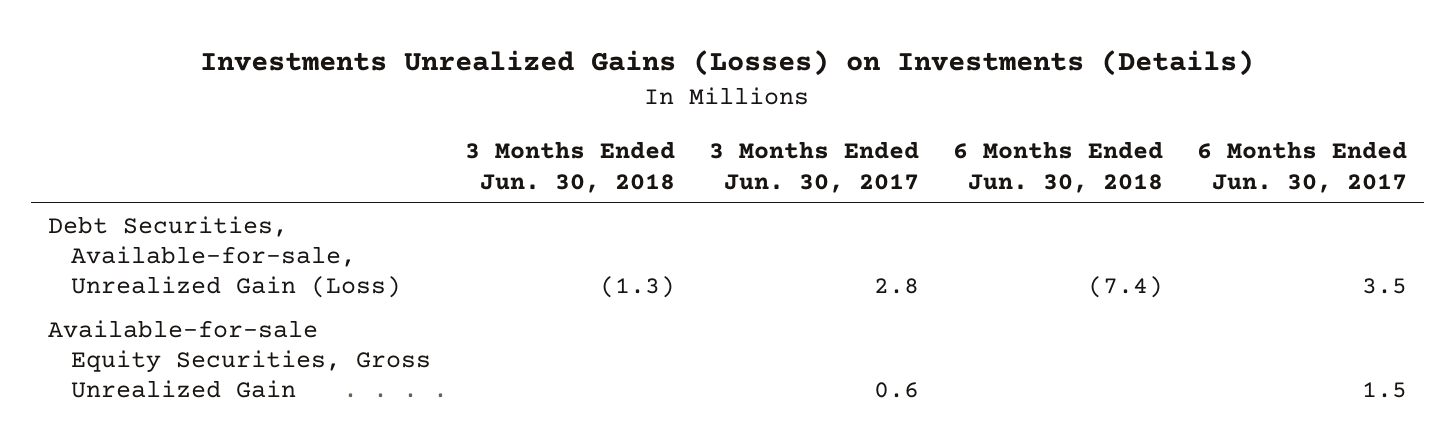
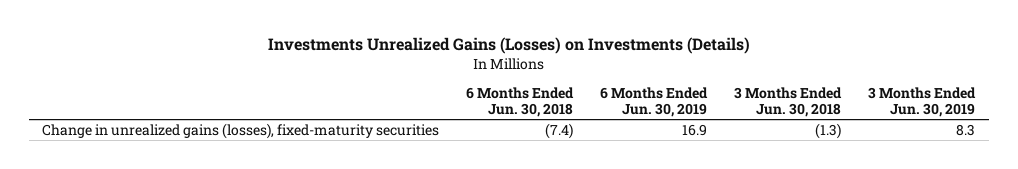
[708,141,919,193] 3 Months Ended Jun. 30, 2017 -> none
[1196,141,1407,193] 6 Months Ended Jun. 30, 2017 -> none
none -> [600,87,709,118] 6 Months Ended Jun. 30, 2019
none -> [868,87,977,118] 3 Months Ended Jun. 30, 2019
[48,319,431,399] Available-for-sale Equity Securities, Gross Unrealized Gain -> none
[48,215,401,299] Debt Securities, Available-for-sale, Unrealized Gain (Loss) -> [42,122,440,139] Change in unrealized gains (losses), fixed-maturity securities

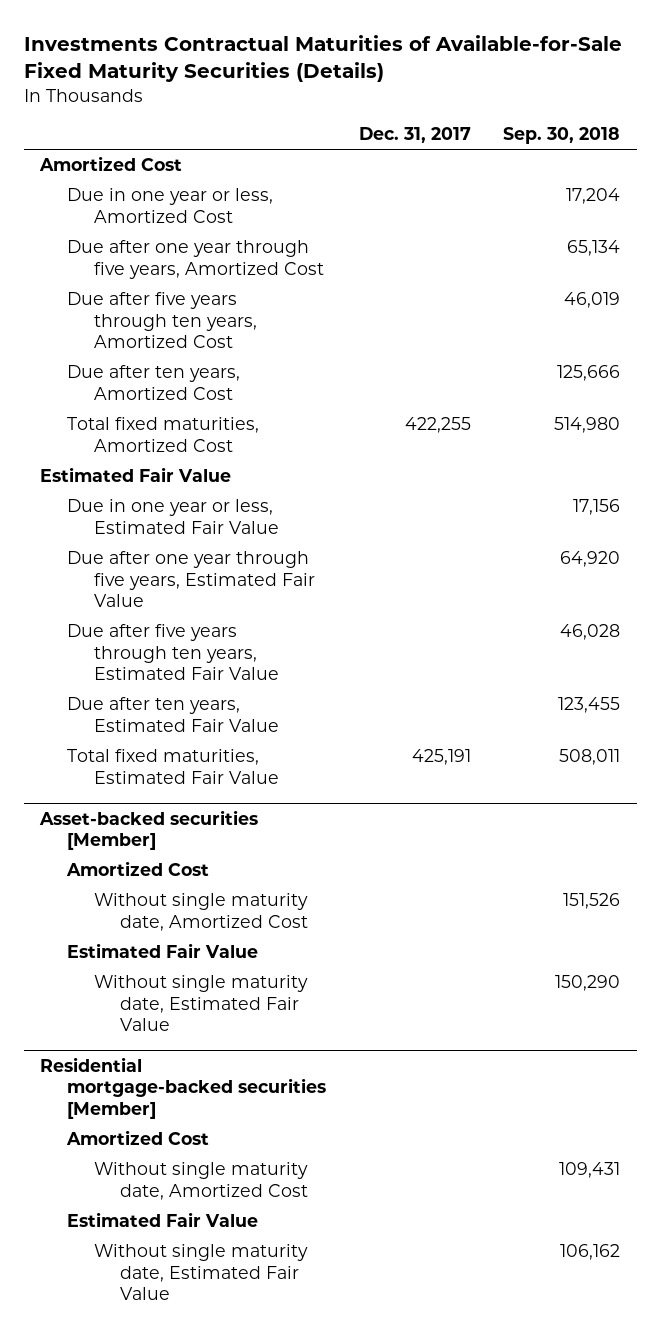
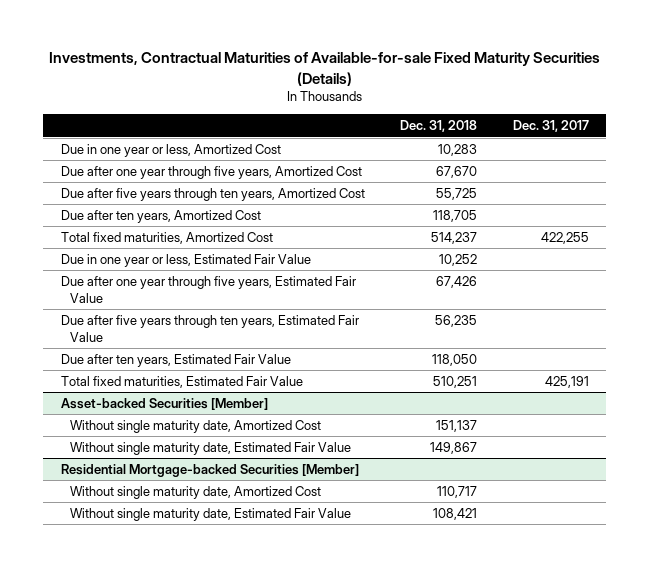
[23,34,622,83] Investments Contractual Maturities of Available-for-Sale Fixed Maturity Securities (Details) -> [48,52,600,86] Investments, Contractual Maturities of Available-for-sale Fixed Maturity Securities (Details)
[503,127,621,145] Sep. 30, 2018 -> none
none -> [400,120,478,133] Dec. 31, 2018
[39,156,183,172] Amortized Cost -> none
[40,467,232,483] Estimated Fair Value -> none
[65,861,209,877] Amortized Cost -> none
[39,809,259,851] Asset-backed securities [Member] -> [60,397,268,410] Asset-backed Securities [Member]
[66,943,258,959] Estimated Fair Value -> none
[65,1130,209,1146] Amortized Cost -> none
[40,1056,326,1119] Residential mortgage-backed securities [Member] -> [60,463,359,477] Residential Mortgage-backed Securities [Member]
[66,1212,258,1228] Estimated Fair Value -> none

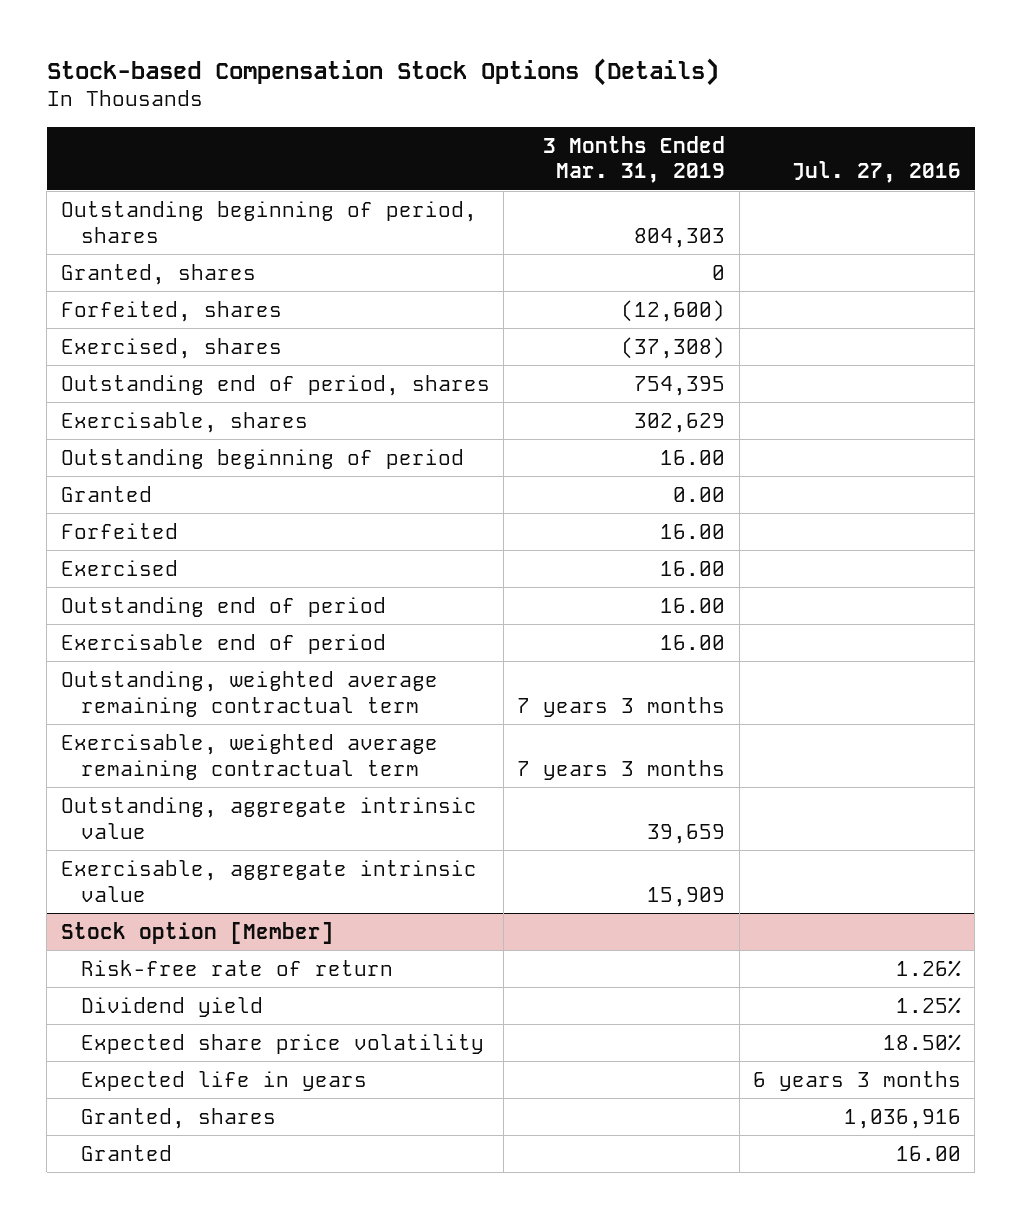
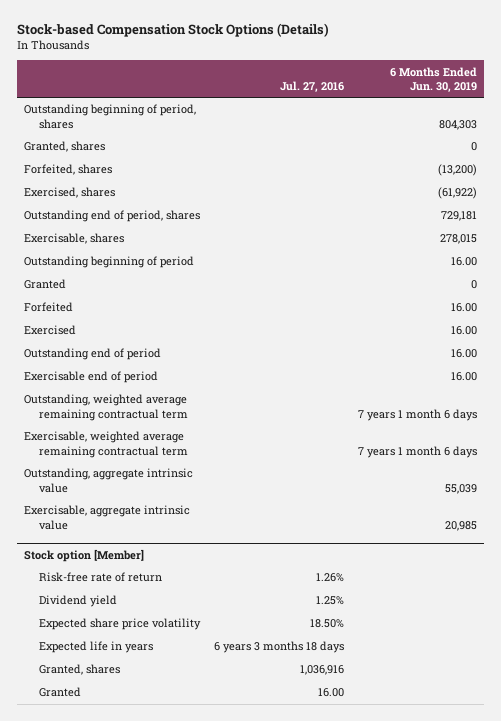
[543,135,726,184] 3 Months Ended Mar. 31, 2019 -> none
none -> [390,66,478,93] 6 Months Ended Jun. 30, 2019
[752,1070,961,1091] 6 years 3 months -> [213,641,344,654] 6 years 3 months 18 days

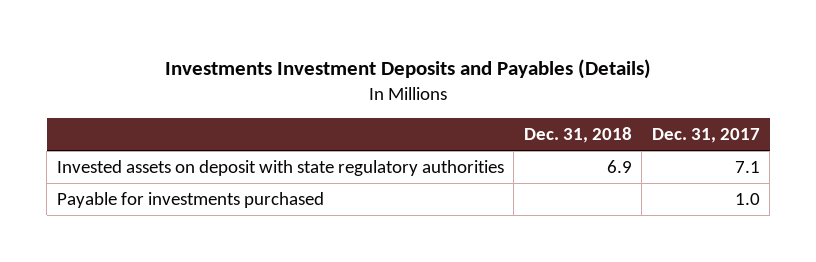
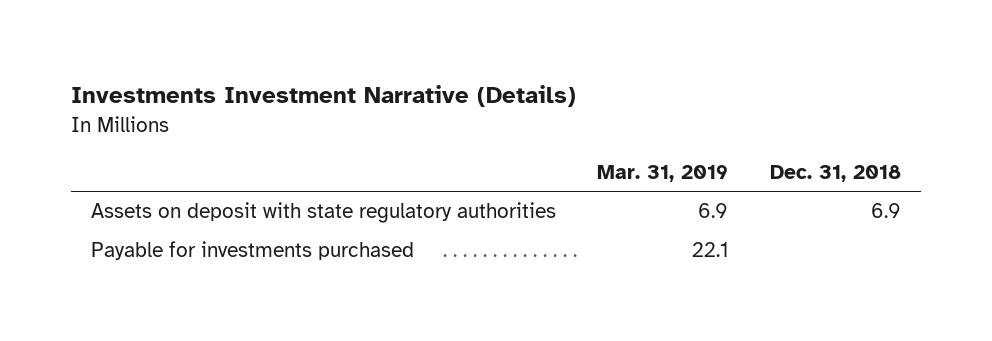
[165,59,652,80] Investments Investment Deposits and Payables (Details) -> [70,85,576,108] Investments Investment Narrative (Details)
[651,127,760,143] Dec. 31, 2017 -> none
none -> [597,165,729,183] Mar. 31, 2019
[56,159,504,176] Invested assets on deposit with state regulatory authorities -> [91,202,557,224] Assets on deposit with state regulatory authorities

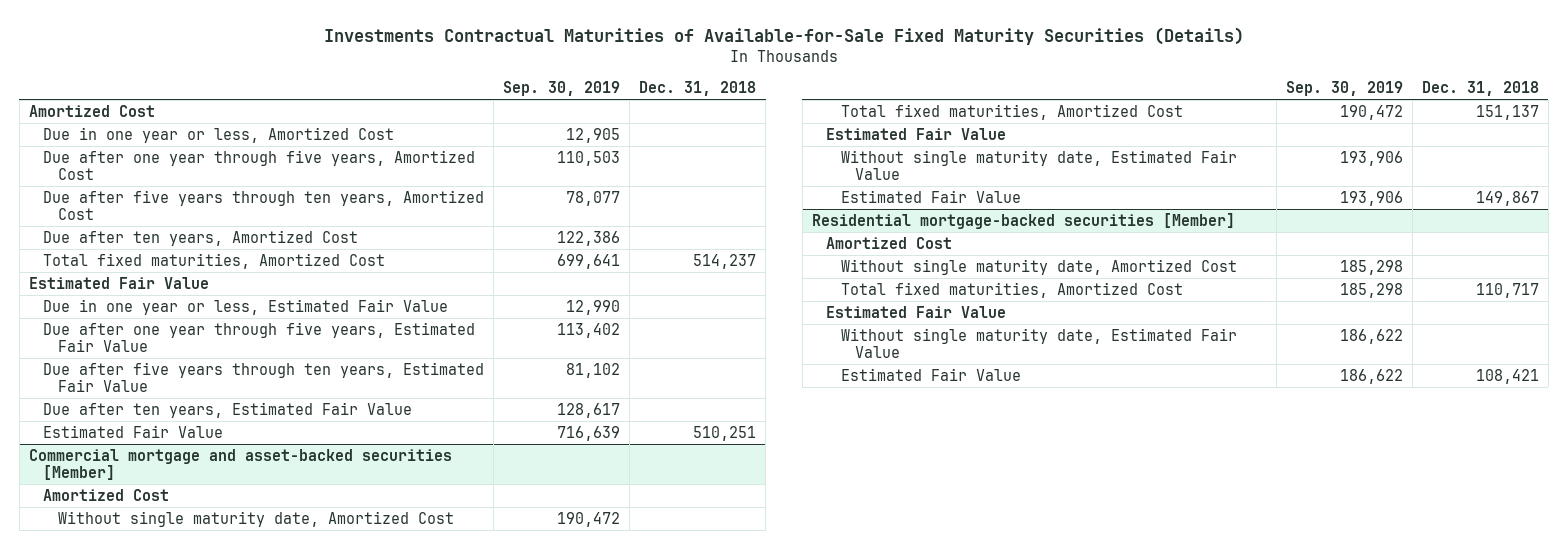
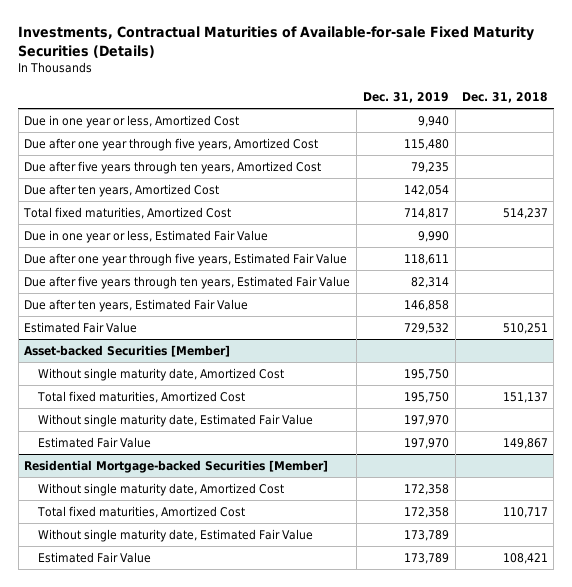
[323,26,1244,45] Investments Contractual Maturities of Available-for-Sale Fixed Maturity Securities (Details) -> [18,25,535,58] Investments, Contractual Maturities of Available-for-sale Fixed Maturity Securities (Details)
[503,80,621,96] Sep. 30, 2019 -> none
none -> [362,91,449,103] Dec. 31, 2019
[28,104,155,117] Amortized Cost -> none
[28,276,209,289] Estimated Fair Value -> none
[43,488,170,501] Amortized Cost -> none
[28,448,452,480] Commercial mortgage and asset-backed securities [Member] -> [24,345,231,358] Asset-backed Securities [Member]
[826,127,1007,140] Estimated Fair Value -> none
[826,236,953,249] Amortized Cost -> none
[811,212,1235,229] Residential mortgage-backed securities [Member] -> [24,460,329,474] Residential Mortgage-backed Securities [Member]
[826,305,1007,318] Estimated Fair Value -> none

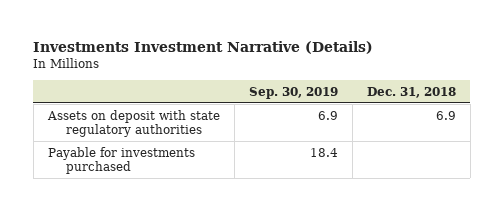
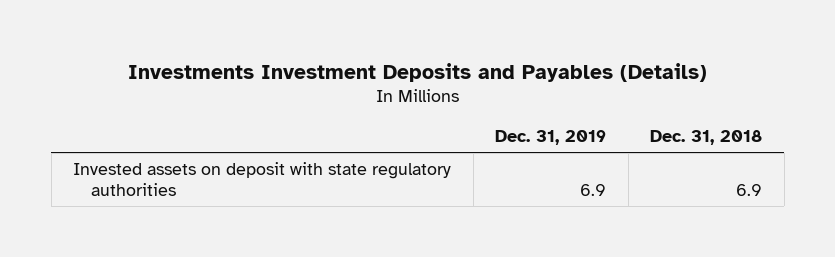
[33,40,374,54] Investments Investment Narrative (Details) -> [127,62,707,82] Investments Investment Deposits and Payables (Details)
[248,86,338,99] Sep. 30, 2019 -> none
none -> [495,130,607,146] Dec. 31, 2019
[47,146,195,175] Payable for investments purchased -> none
[46,109,220,138] Assets on deposit with state regulatory authorities -> [73,161,452,196] Invested assets on deposit with state regulatory authorities

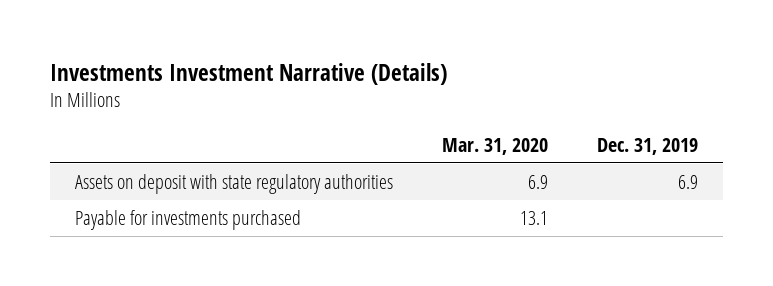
[127,62,707,82] Investments Investment Deposits and Payables (Details) -> [49,62,447,85] Investments Investment Narrative (Details)
[650,130,763,146] Dec. 31, 2018 -> none
none -> [441,137,548,155] Mar. 31, 2020
[73,161,452,196] Invested assets on deposit with state regulatory authorities -> [74,173,393,194] Assets on deposit with state regulatory authorities
none -> [74,209,301,230] Payable for investments purchased

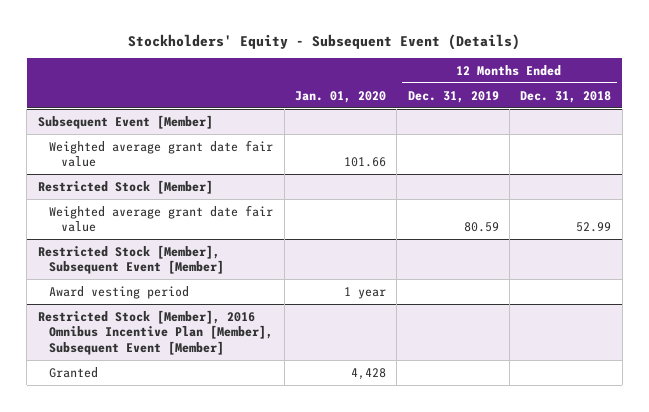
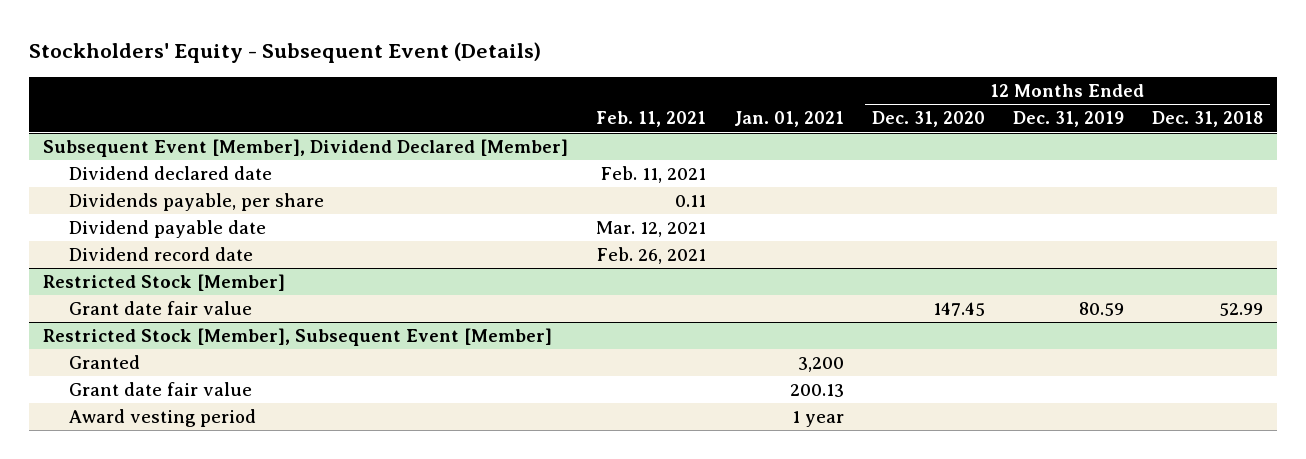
[294,90,386,103] Jan. 01, 2020 -> none
none -> [596,111,707,128] Feb. 11, 2021
none -> [734,111,845,128] Jan. 01, 2021
none -> [871,111,985,128] Dec. 31, 2020
[49,139,274,168] Weighted average grant date fair value -> none
[37,114,213,129] Subsequent Event [Member] -> [43,139,569,158] Subsequent Event [Member], Dividend Declared [Member]
none -> [68,166,272,181] Dividend declared date
none -> [68,193,324,212] Dividends payable, per share
none -> [68,220,266,239] Dividend payable date
none -> [68,247,253,262] Dividend record date
[49,204,274,233] Weighted average grant date fair value -> [68,301,252,316] Grant date fair value
none -> [68,355,140,370] Granted
none -> [68,382,252,397] Grant date fair value
[37,309,274,355] Restricted Stock [Member], 2016 Omnibus Incentive Plan [Member], Subsequent Event [Member] -> none
[49,366,99,378] Granted -> none

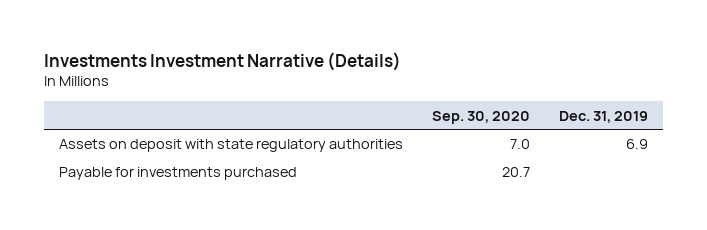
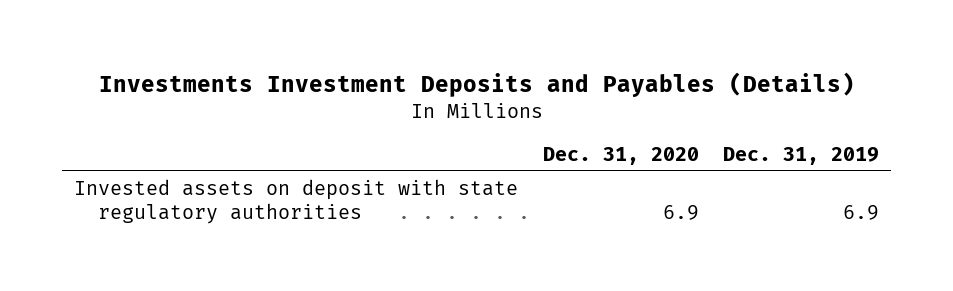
[43,51,401,71] Investments Investment Narrative (Details) -> [98,72,855,98] Investments Investment Deposits and Payables (Details)
[431,110,530,124] Sep. 30, 2020 -> none
none -> [542,146,699,165] Dec. 31, 2020
[58,167,297,181] Payable for investments purchased -> none
[58,139,403,153] Assets on deposit with state regulatory authorities -> [74,179,519,224] Invested assets on deposit with state regulatory authorities

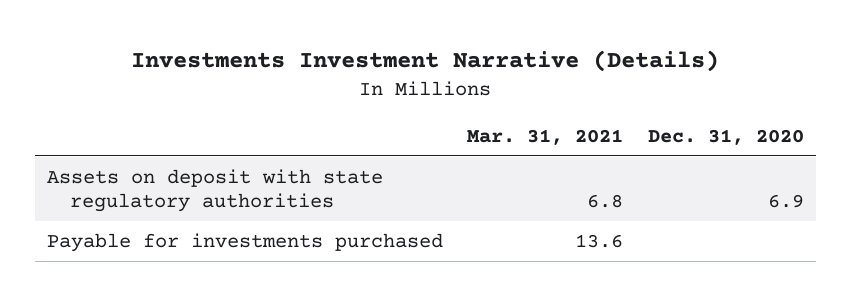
[98,72,855,98] Investments Investment Deposits and Payables (Details) -> [131,50,720,73] Investments Investment Narrative (Details)
[722,146,879,165] Dec. 31, 2019 -> none
none -> [467,128,624,145] Mar. 31, 2021
[74,179,519,224] Invested assets on deposit with state regulatory authorities -> [46,169,383,213] Assets on deposit with state regulatory authorities
none -> [46,233,443,253] Payable for investments purchased

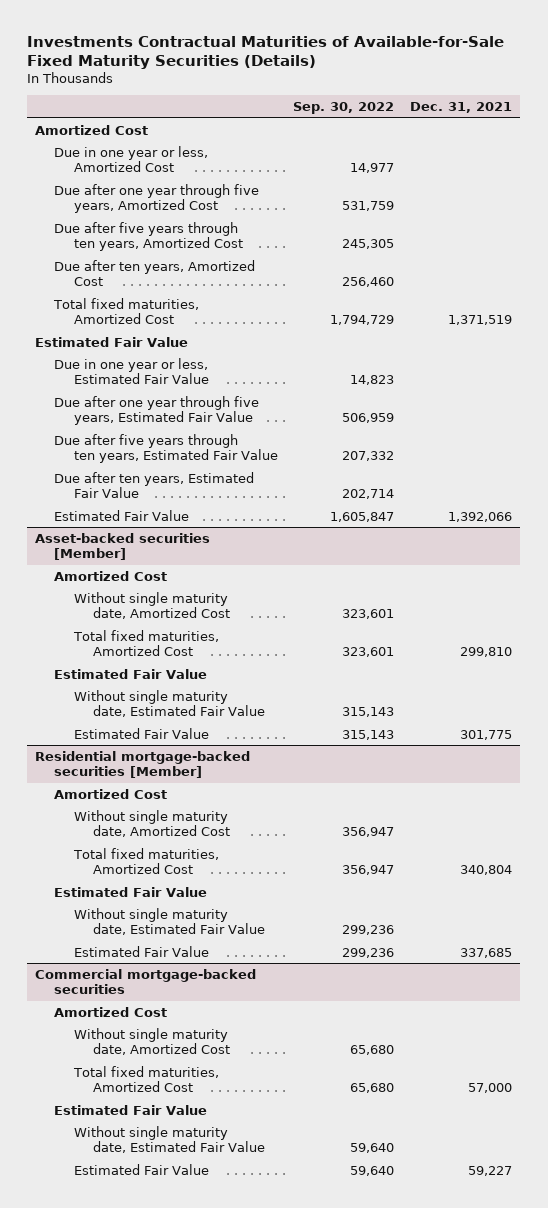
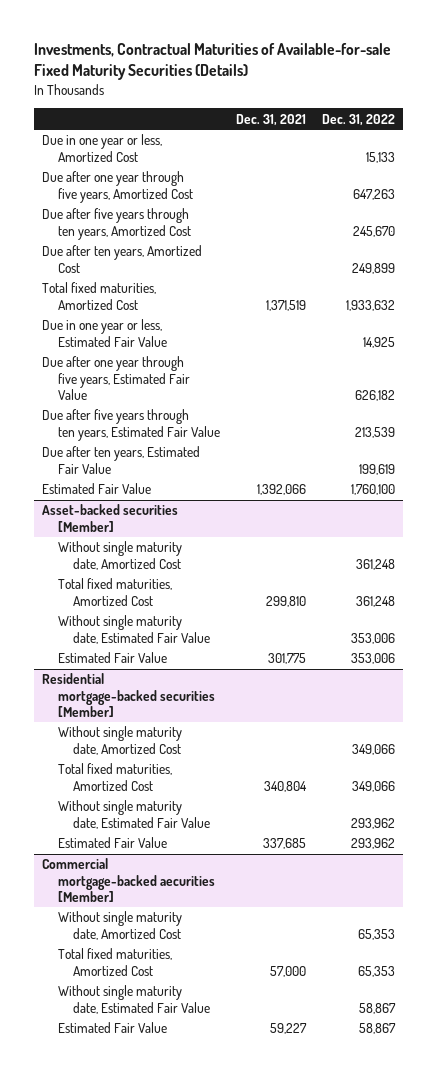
[27,35,505,70] Investments Contractual Maturities of Available-for-Sale Fixed Maturity Securities (Details) -> [34,43,392,81] Investments, Contractual Maturities of Available-for-sale Fixed Maturity Securities (Details)
[293,102,395,115] Sep. 30, 2022 -> none
none -> [321,113,395,126] Dec. 31, 2022
[35,124,149,135] Amortized Cost -> none
[35,336,189,347] Estimated Fair Value -> none
[54,570,168,581] Amortized Cost -> none
[54,668,208,679] Estimated Fair Value -> none
[54,788,168,799] Amortized Cost -> none
[54,886,208,897] Estimated Fair Value -> none
[54,1006,168,1017] Amortized Cost -> none
[35,968,257,995] Commercial mortgage-backed securities -> [42,858,215,902] Commercial mortgage-backed aecurities [Member]
[54,1104,208,1115] Estimated Fair Value -> none

